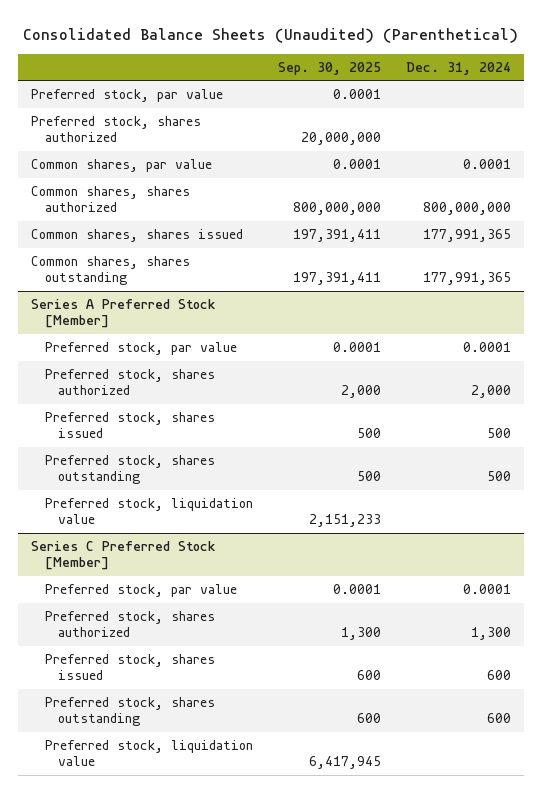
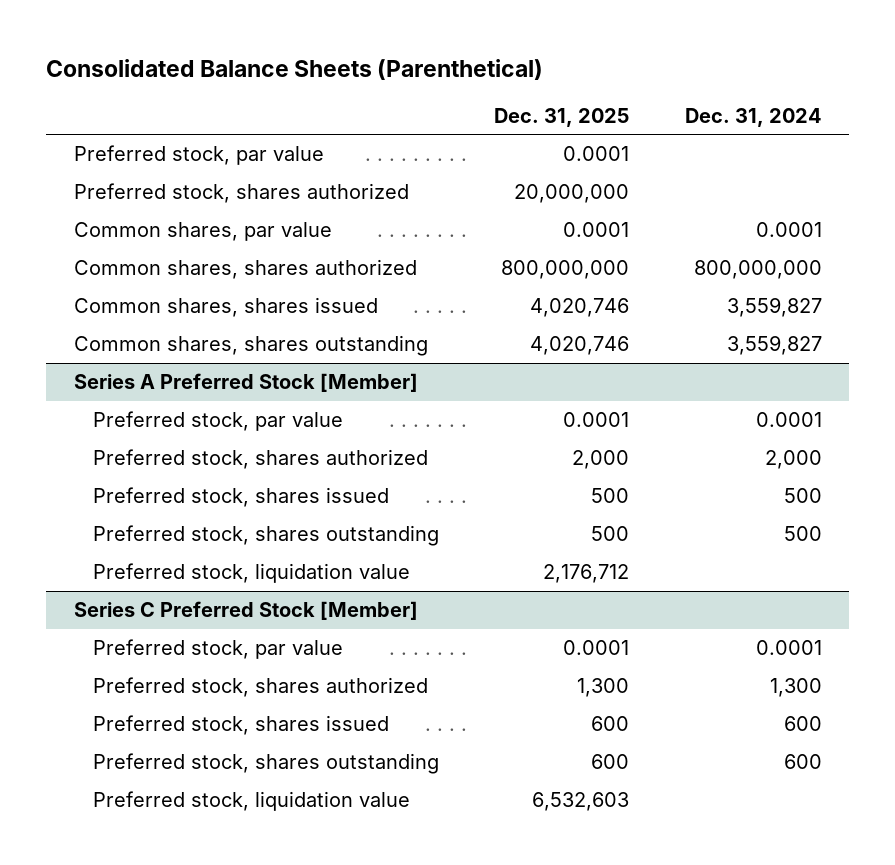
[22,27,518,43] Consolidated Balance Sheets (Unaudited) (Parenthetical) -> [45,58,543,80] Consolidated Balance Sheets (Parenthetical)
[277,61,381,75] Sep. 30, 2025 -> none
none -> [494,107,630,127] Dec. 31, 2025
[422,229,511,243] 177,991,365 -> [726,297,822,318] 3,559,827
[422,272,511,286] 177,991,365 -> [726,335,822,356] 3,559,827

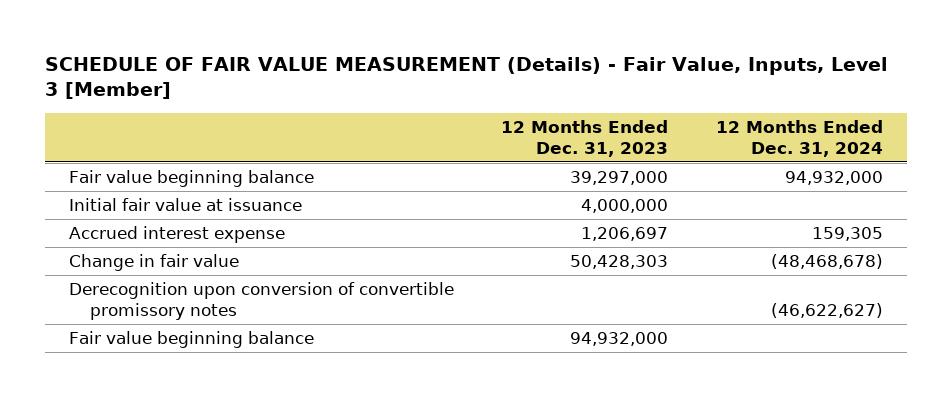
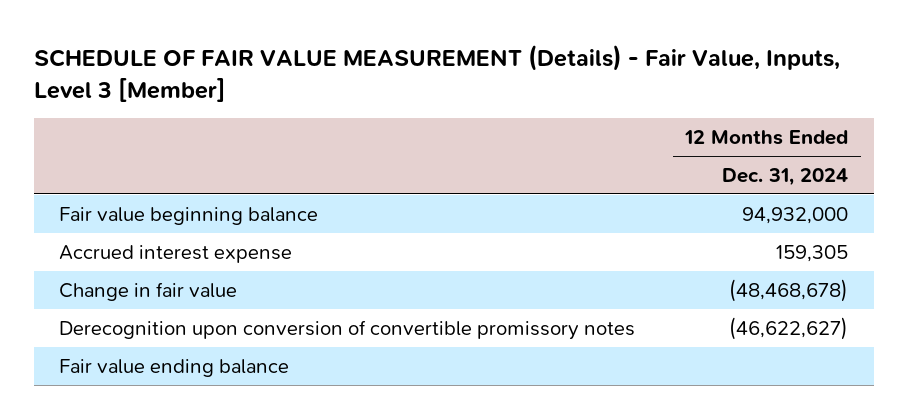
[501,119,669,157] 12 Months Ended Dec. 31, 2023 -> none
[68,198,302,212] Initial fair value at issuance -> none
[68,331,314,349] Fair value beginning balance -> [59,358,290,377] Fair value ending balance

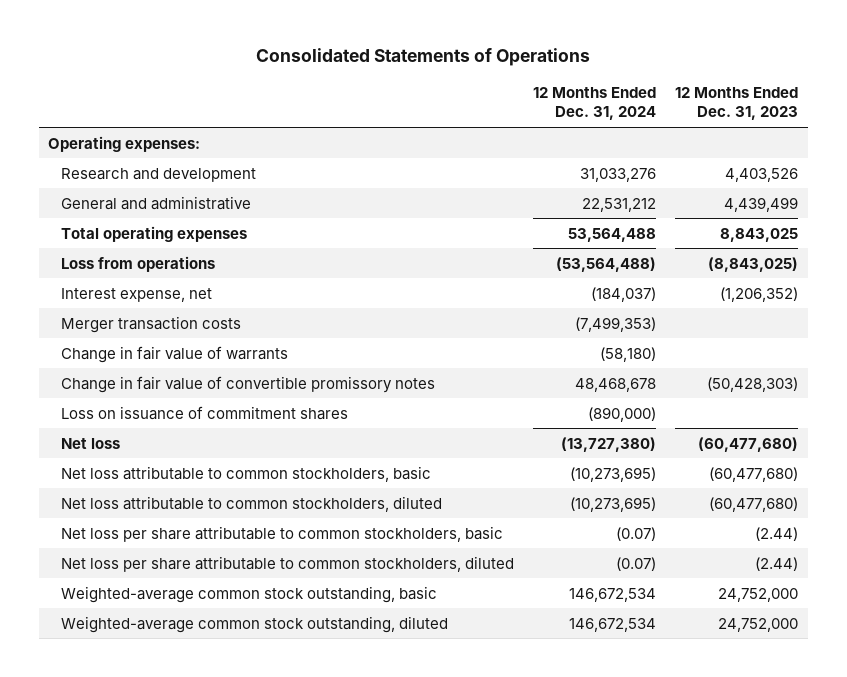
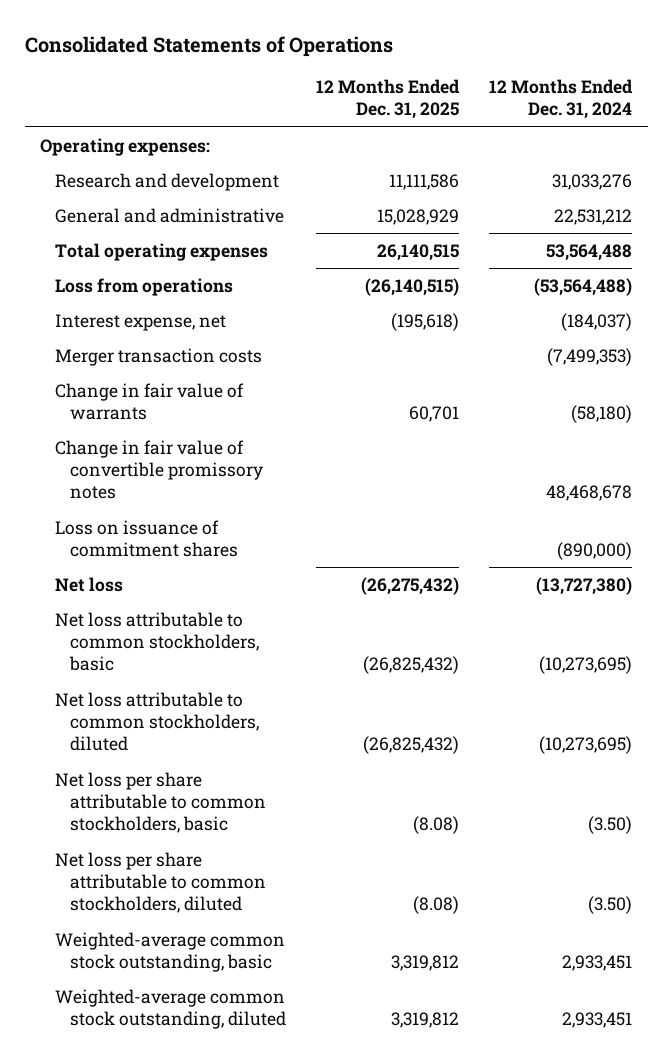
[675,86,799,121] 12 Months Ended Dec. 31, 2023 -> none
none -> [316,79,461,120] 12 Months Ended Dec. 31, 2025
[616,526,657,541] (0.07) -> [588,816,633,835] (3.50)
[616,556,657,571] (0.07) -> [588,896,633,915] (3.50)
[569,587,657,602] 146,672,534 -> [562,955,633,972] 2,933,451
[569,617,657,632] 146,672,534 -> [562,1012,633,1029] 2,933,451

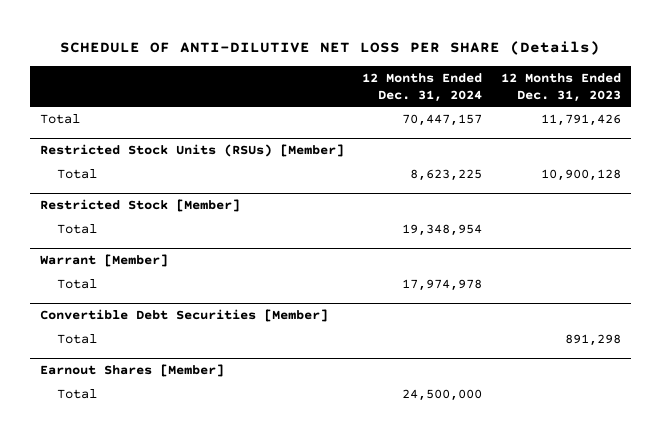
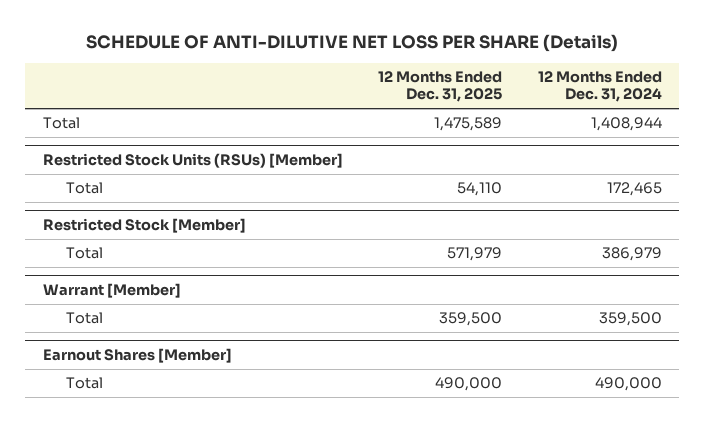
[501,72,622,102] 12 Months Ended Dec. 31, 2023 -> none
none -> [378,70,503,103] 12 Months Ended Dec. 31, 2025
[402,113,483,126] 70,447,157 -> [590,117,662,132] 1,408,944
[410,168,483,181] 8,623,225 -> [606,182,662,197] 172,465
[402,223,483,236] 19,348,954 -> [601,247,662,262] 386,979
[39,309,328,323] Convertible Debt Securities [Member] -> none
[56,333,97,344] Total -> none
[402,278,483,291] 17,974,978 -> [598,312,662,327] 359,500
[402,388,483,401] 24,500,000 -> [594,377,662,392] 490,000

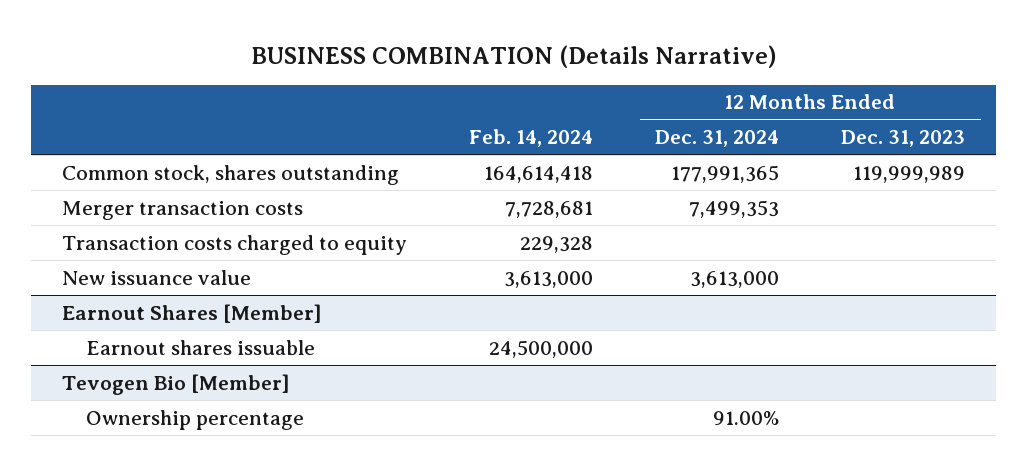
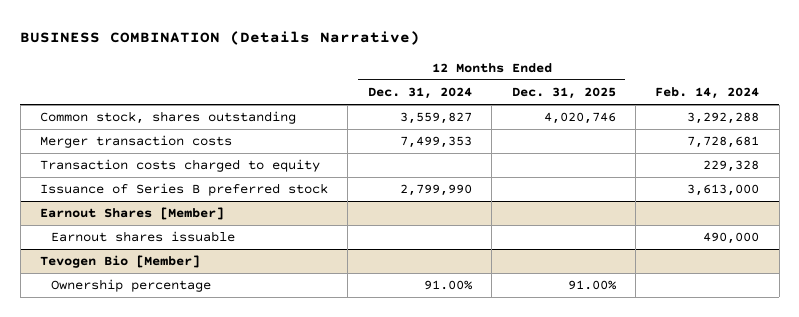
[841,130,966,148] Dec. 31, 2023 -> none
none -> [511,87,616,100] Dec. 31, 2025
[484,165,594,183] 164,614,418 -> [687,112,760,125] 3,292,288
[671,164,780,183] 177,991,365 -> [399,112,472,125] 3,559,827
[62,269,252,285] New issuance value -> none
none -> [40,183,329,197] Issuance of Series B preferred stock
[489,339,594,358] 24,500,000 -> [703,232,760,245] 490,000

